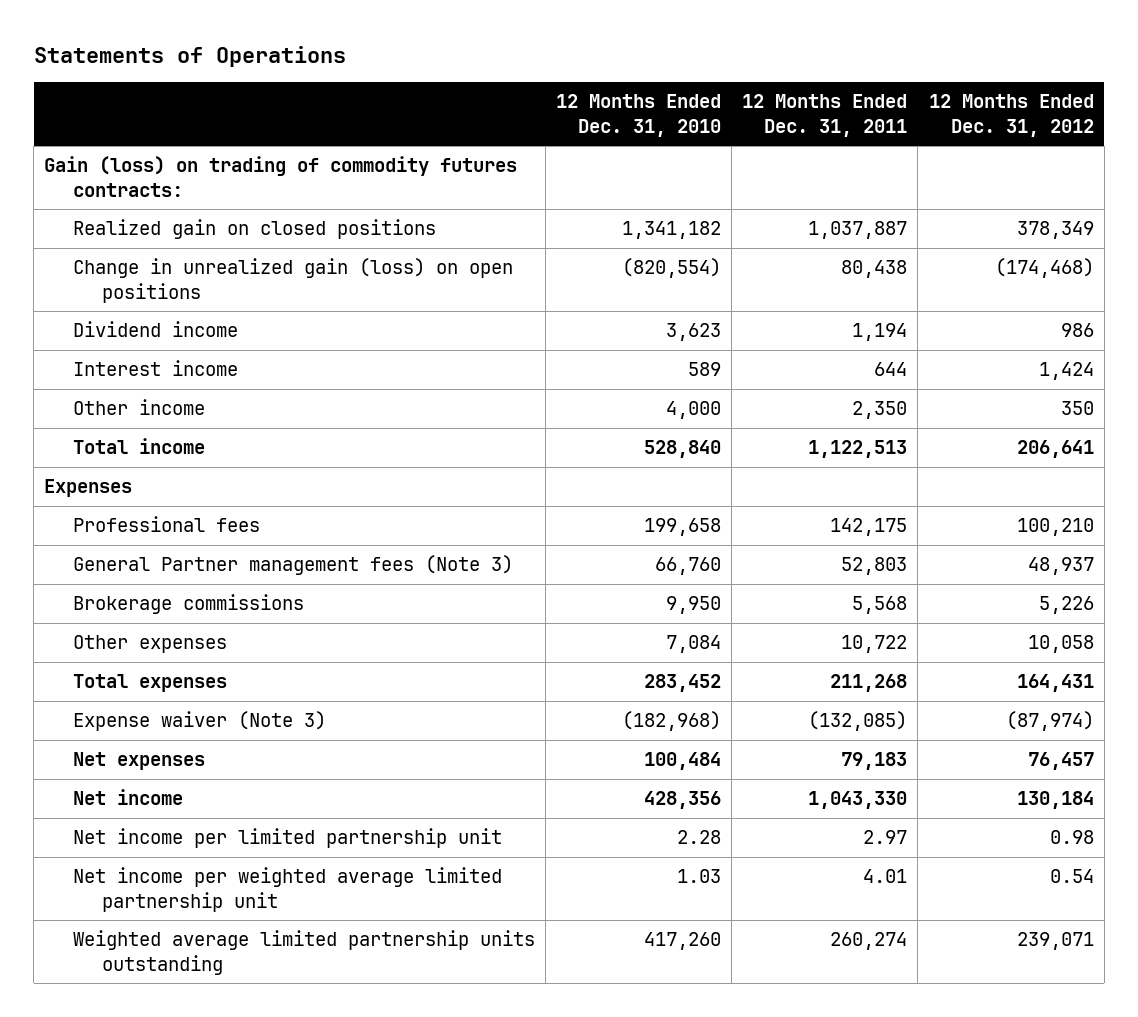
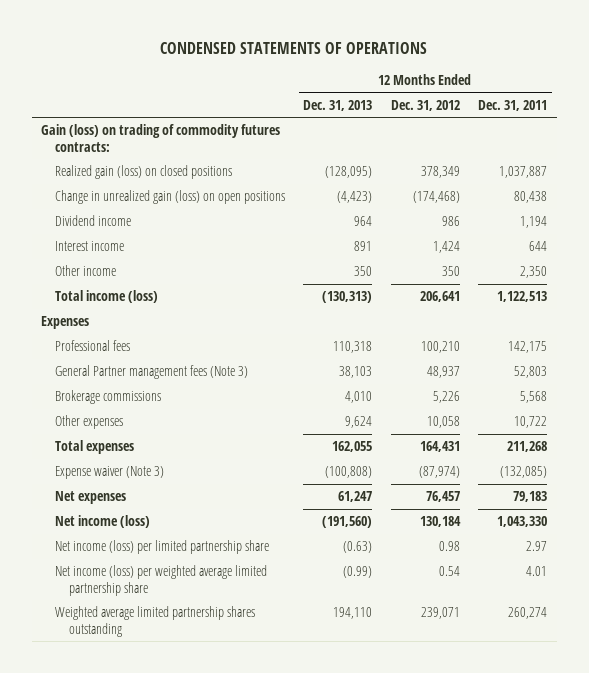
[33,46,346,68] Statements of Operations -> [160,41,428,54] CONDENSED STATEMENTS OF OPERATIONS
[556,94,722,137] 12 Months Ended Dec. 31, 2010 -> none
none -> [303,99,373,111] Dec. 31, 2013
[72,219,436,240] Realized gain on closed positions -> [55,165,233,180] Realized gain (loss) on closed positions
[72,438,205,455] Total income -> [55,290,159,304] Total income (loss)
[72,789,183,806] Net income -> [55,515,151,529] Net income (loss)
[72,828,502,849] Net income per limited partnership unit -> [55,540,270,555] Net income (loss) per limited partnership share
[72,867,502,912] Net income per weighted average limited partnership unit -> [55,565,268,596] Net income (loss) per weighted average limited partnership share
[72,930,535,975] Weighted average limited partnership units outstanding -> [55,606,256,637] Weighted average limited partnership shares outstanding

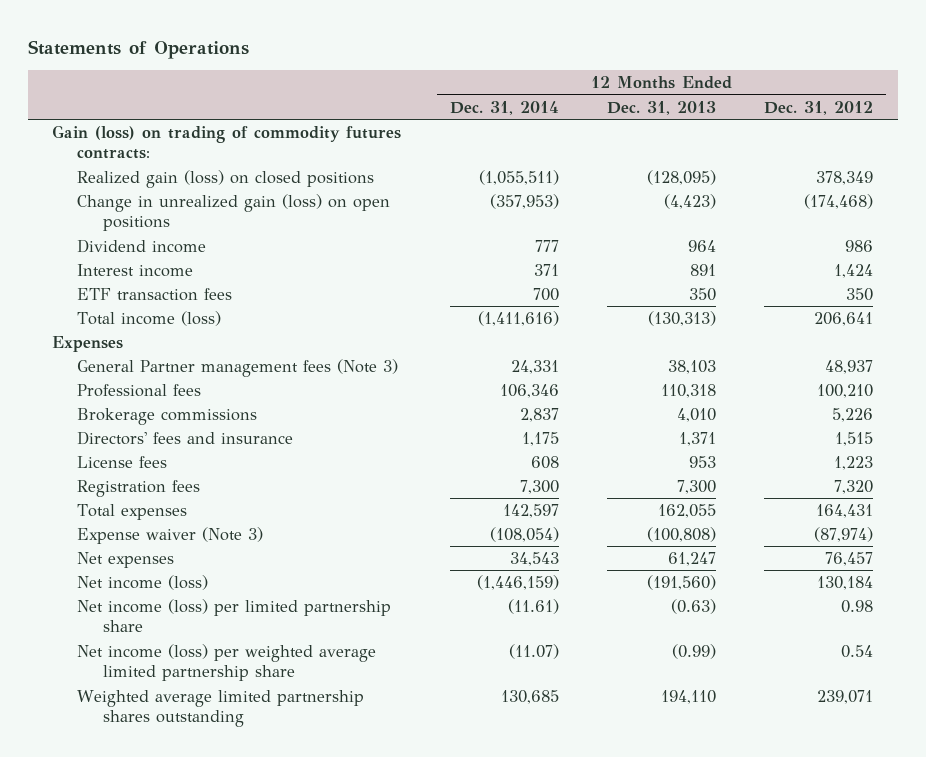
[160,41,428,54] CONDENSED STATEMENTS OF OPERATIONS -> [27,39,249,59] Statements of Operations
[478,99,548,111] Dec. 31, 2011 -> none
none -> [449,100,559,115] Dec. 31, 2014
[55,265,117,277] Other income -> [77,287,233,301] ETF transaction fees
[55,340,131,352] Professional fees -> [77,383,202,397] Professional fees
[55,415,124,430] Other expenses -> none
none -> [77,430,294,445] Directors' fees and insurance
none -> [77,455,168,468] License fees
none -> [77,479,201,497] Registration fees

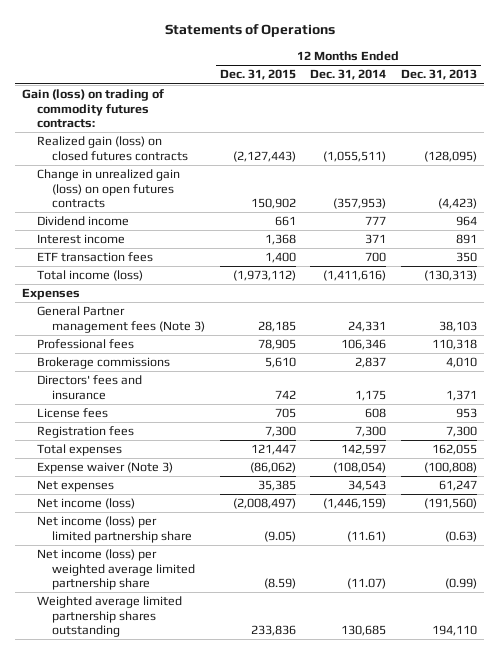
[764,100,874,115] Dec. 31, 2012 -> none
none -> [219,69,296,81] Dec. 31, 2015
[77,169,375,188] Realized gain (loss) on closed positions -> [37,136,189,161] Realized gain (loss) on closed futures contracts
[77,193,391,232] Change in unrealized gain (loss) on open positions -> [37,169,181,209] Change in unrealized gain (loss) on open futures contracts

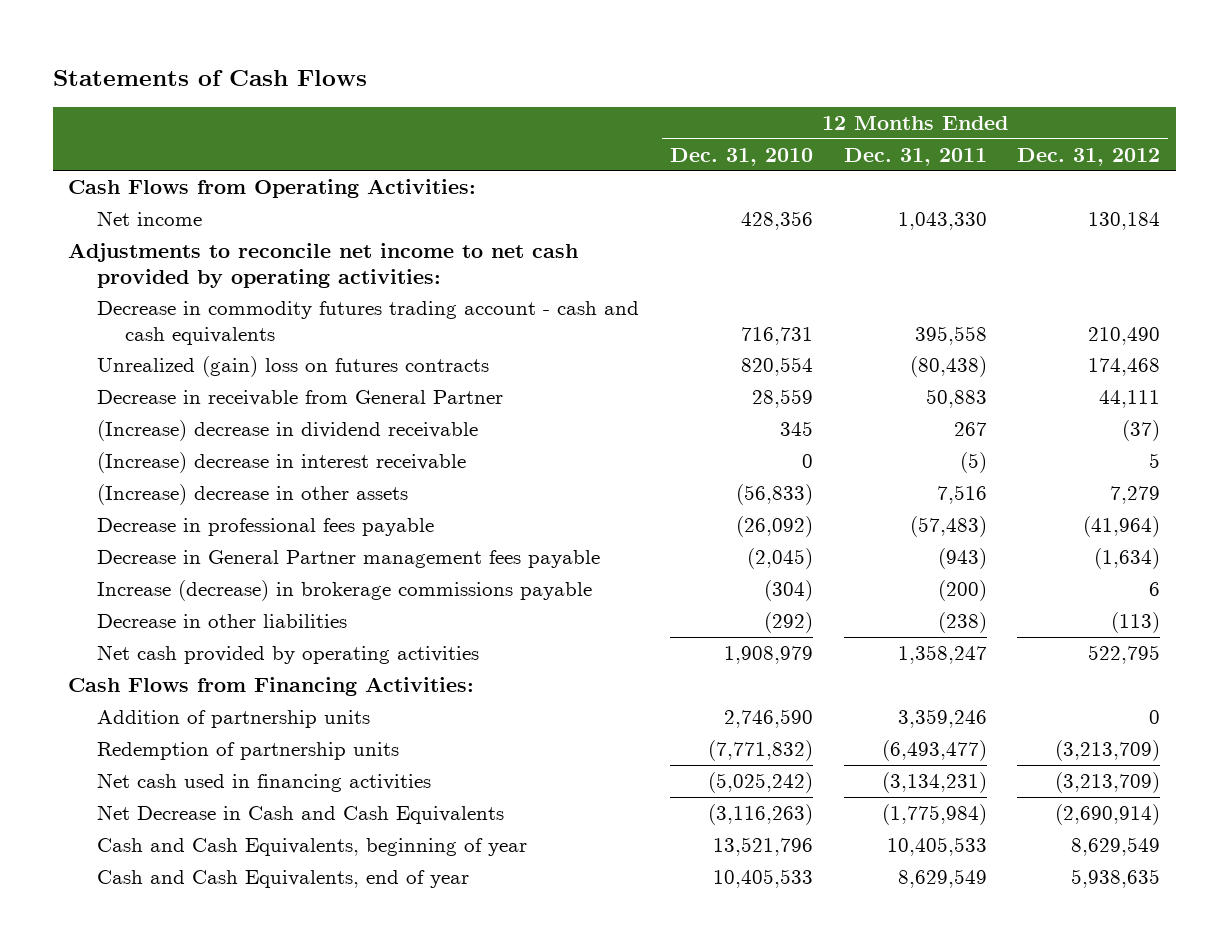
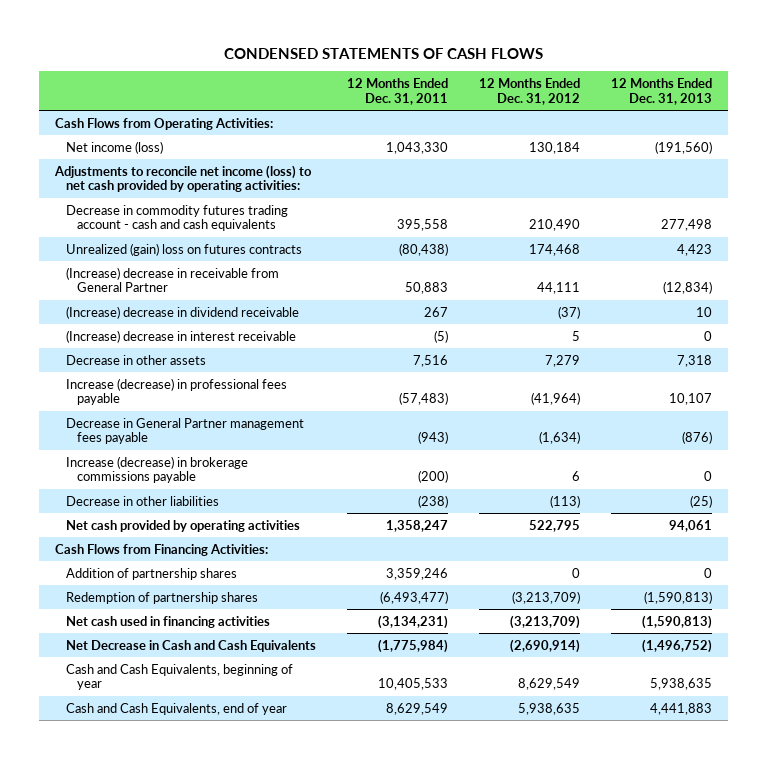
[52,69,367,86] Statements of Cash Flows -> [223,47,543,59] CONDENSED STATEMENTS OF CASH FLOWS
[669,147,813,166] Dec. 31, 2010 -> none
none -> [611,77,713,105] 12 Months Ended Dec. 31, 2013
[96,211,202,227] Net income -> [65,140,163,154] Net income (loss)
[68,243,579,288] Adjustments to reconcile net income to net cash provided by operating activities: -> [53,164,312,193] Adjustments to reconcile net income (loss) to net cash provided by operating activities:
[96,390,503,407] Decrease in receivable from General Partner -> [65,266,279,293] (Increase) decrease in receivable from General Partner
[96,484,408,506] (Increase) decrease in other assets -> [65,354,206,365] Decrease in other assets
[96,518,434,537] Decrease in professional fees payable -> [65,377,287,406] Increase (decrease) in professional fees payable
[96,710,370,729] Addition of partnership units -> [65,567,237,580] Addition of partnership shares
[96,742,399,761] Redemption of partnership units -> [65,591,258,604] Redemption of partnership shares

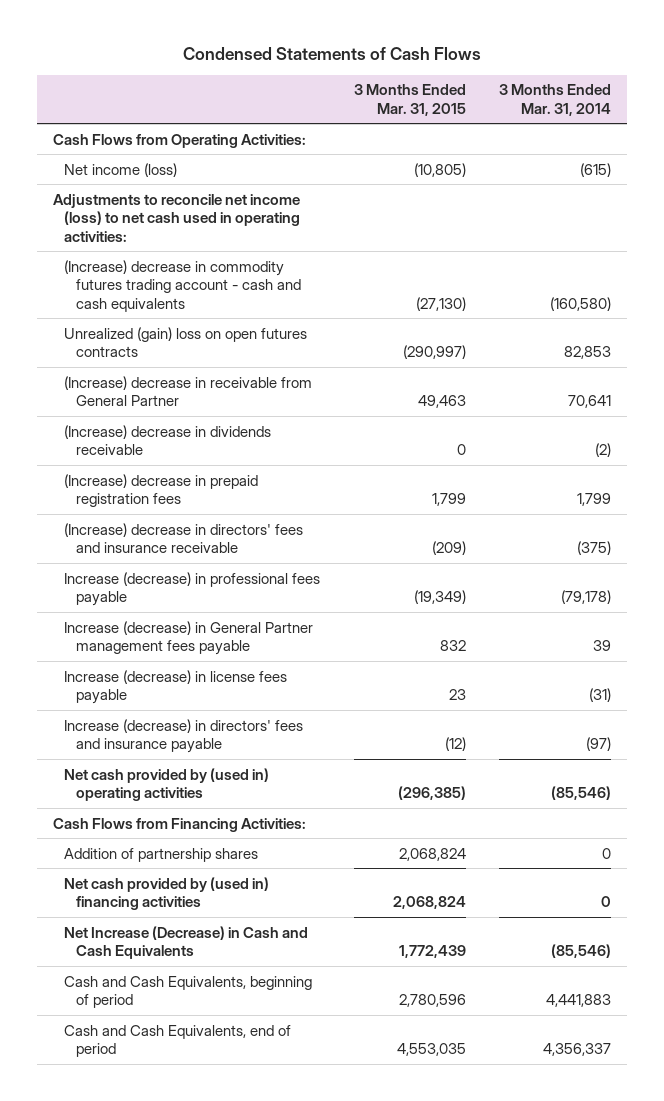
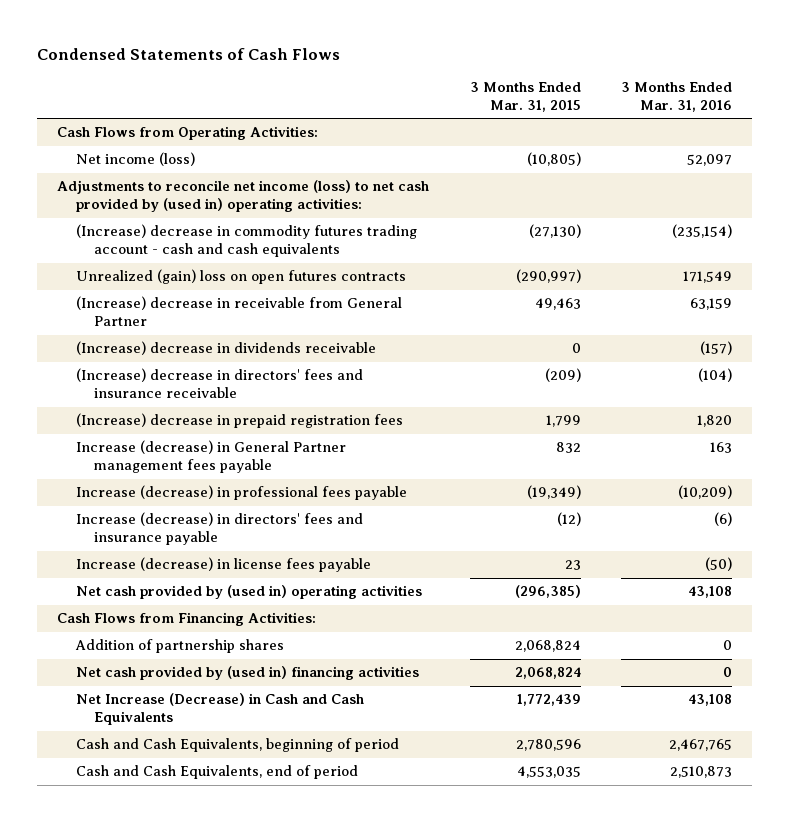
[498,84,611,116] 3 Months Ended Mar. 31, 2014 -> none
none -> [620,82,732,112] 3 Months Ended Mar. 31, 2016
[53,193,301,242] Adjustments to reconcile net income (loss) to net cash used in operating activities: -> [57,180,430,213] Adjustments to reconcile net income (loss) to net cash provided by (used in) operating activities:
[64,473,259,508] (Increase) decrease in prepaid registration fees -> [75,413,403,429] (Increase) decrease in prepaid registration fees
[64,571,321,607] Increase (decrease) in professional fees payable -> [75,485,407,501] Increase (decrease) in professional fees payable
[64,669,288,705] Increase (decrease) in license fees payable -> [75,557,371,573] Increase (decrease) in license fees payable

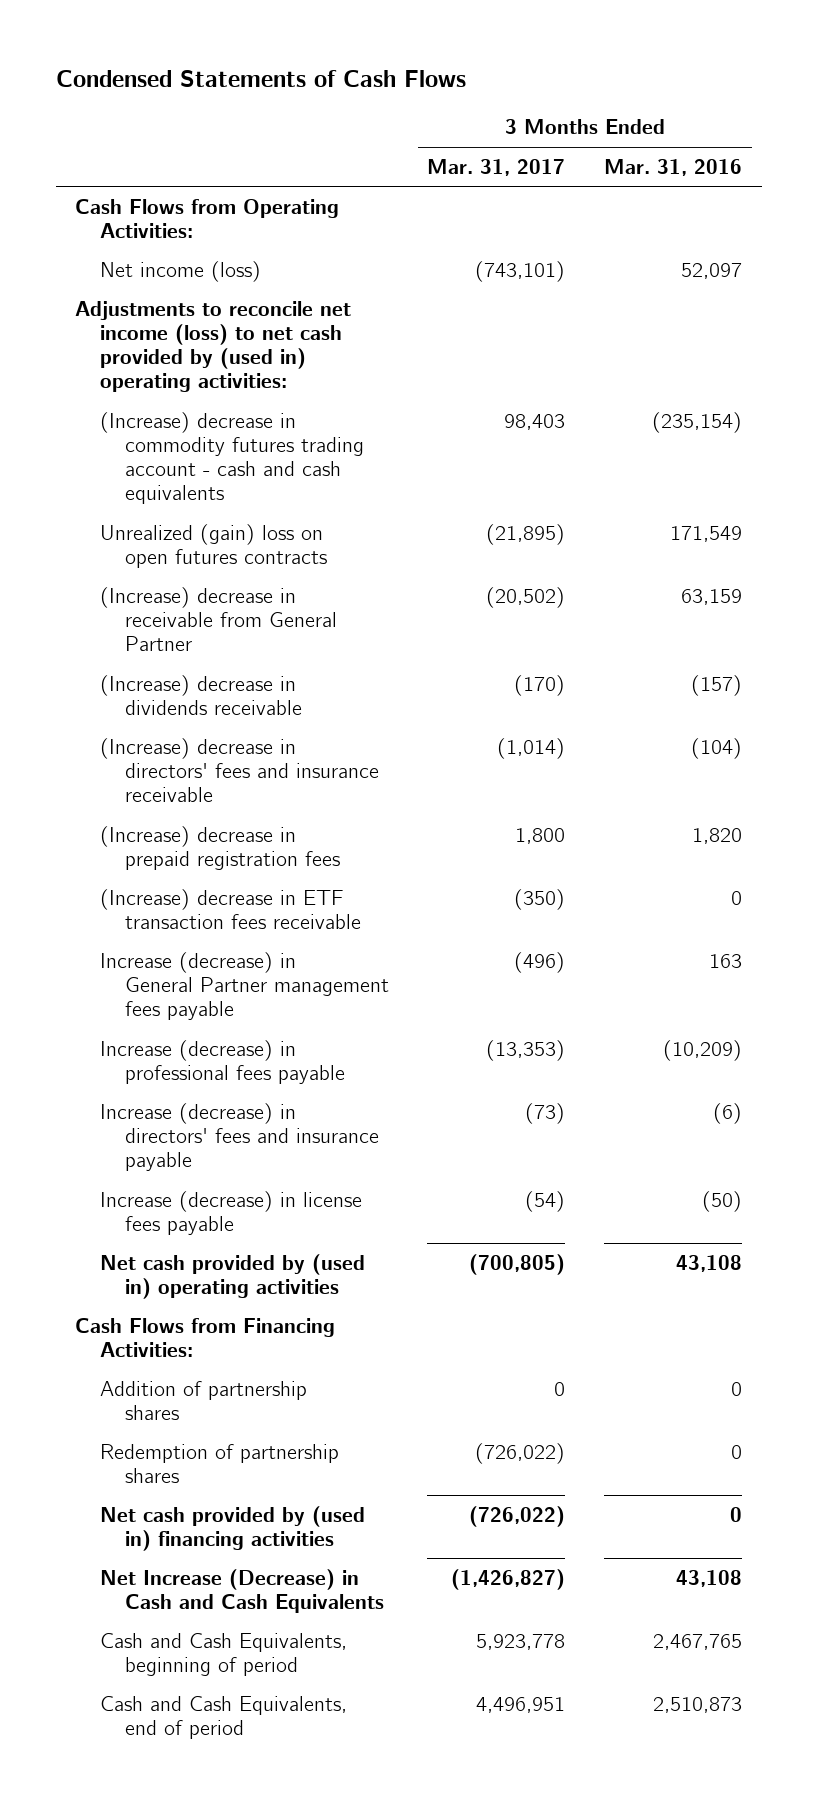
[469,82,581,112] 3 Months Ended Mar. 31, 2015 -> none
none -> [427,158,566,176] Mar. 31, 2017
none -> [99,888,361,929] (Increase) decrease in ETF transaction fees receivable
none -> [99,1443,339,1483] Redemption of partnership shares

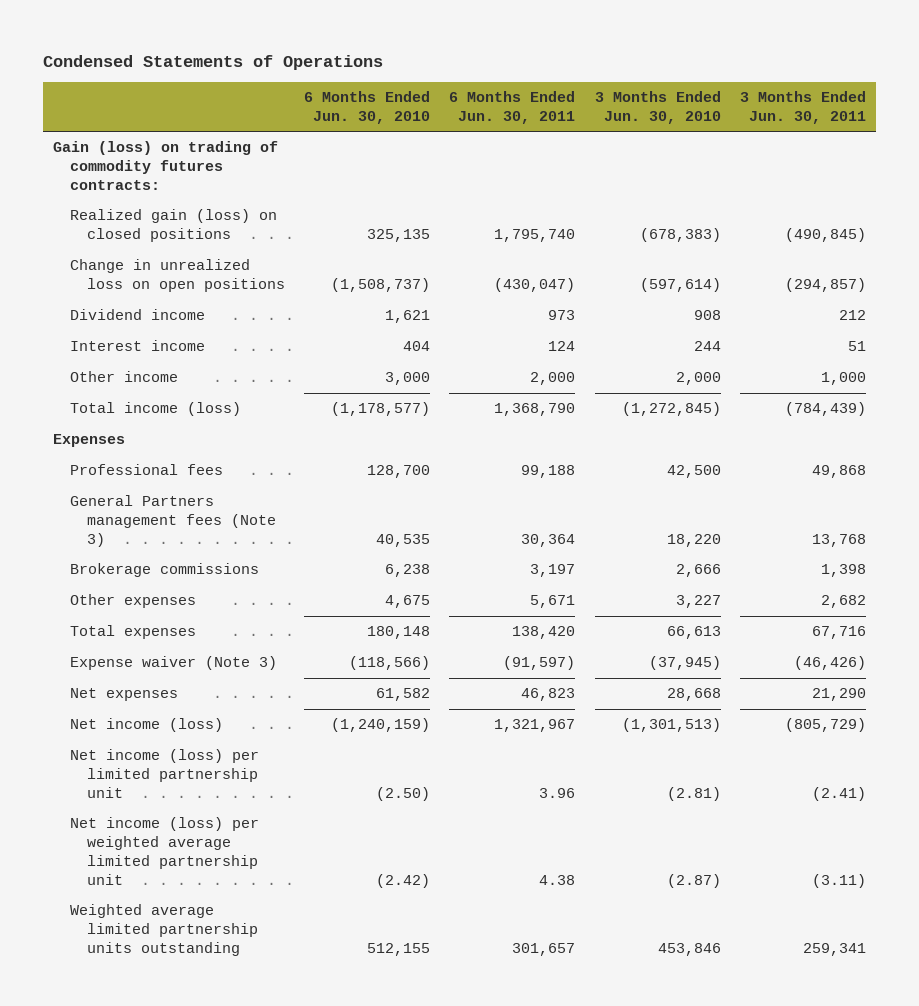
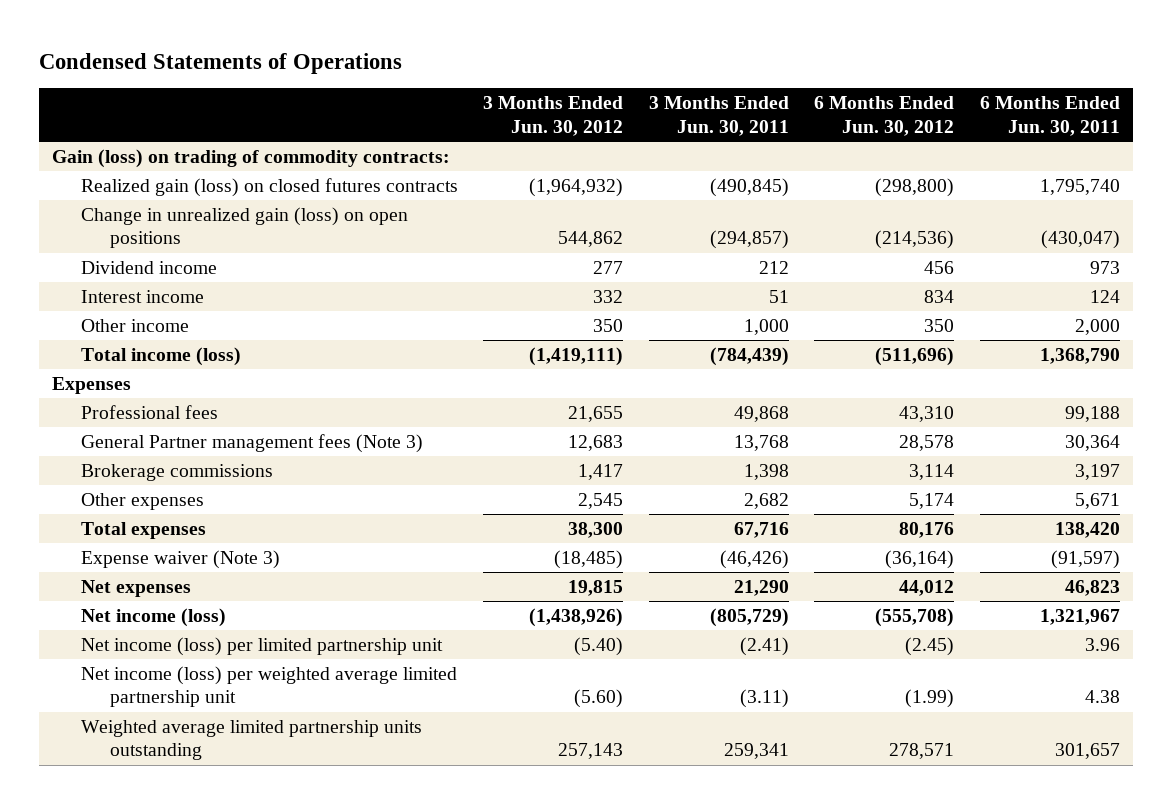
[304,90,431,124] 6 Months Ended Jun. 30, 2010 -> none
[594,90,721,124] 3 Months Ended Jun. 30, 2010 -> none
none -> [483,96,624,136] 3 Months Ended Jun. 30, 2012
none -> [814,96,955,136] 6 Months Ended Jun. 30, 2012
[53,141,279,190] Gain (loss) on trading of commodity futures contracts: -> [51,149,450,169] Gain (loss) on trading of commodity contracts:
[69,209,277,243] Realized gain (loss) on closed positions -> [80,178,458,198] Realized gain (loss) on closed futures contracts
[69,259,285,293] Change in unrealized loss on open positions -> [80,207,408,249] Change in unrealized gain (loss) on open positions
[69,495,276,547] General Partners management fees (Note 3) -> [80,434,423,454] General Partner management fees (Note 3)

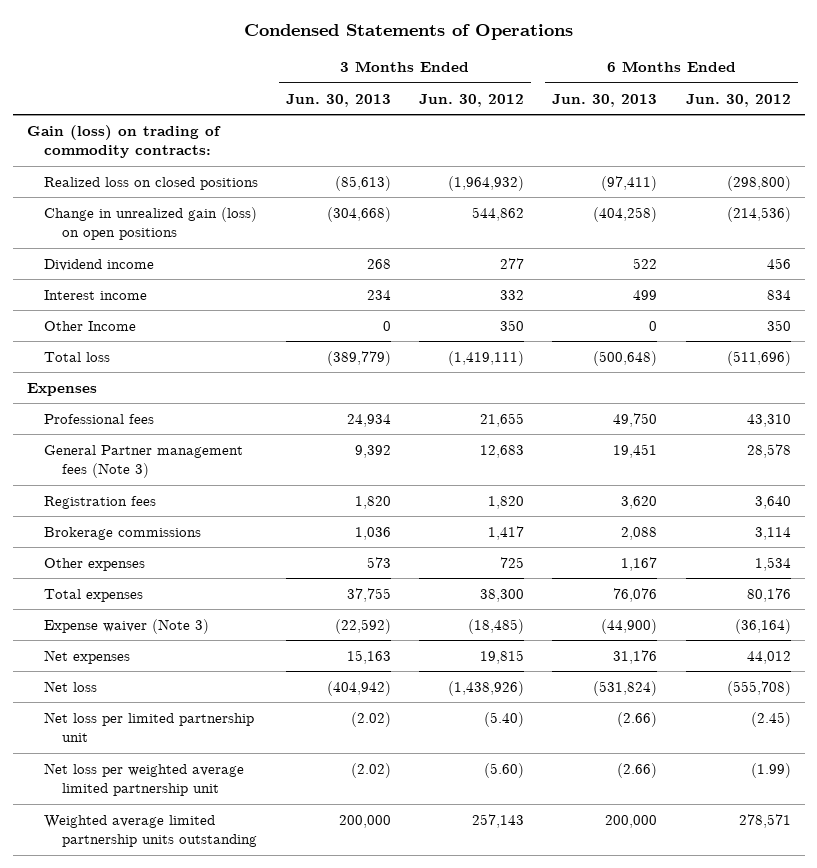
[648,96,789,136] 3 Months Ended Jun. 30, 2011 -> none
[980,96,1121,136] 6 Months Ended Jun. 30, 2011 -> none
none -> [286,93,392,107] Jun. 30, 2013
none -> [552,93,658,107] Jun. 30, 2013
[80,178,458,198] Realized gain (loss) on closed futures contracts -> [44,176,259,190] Realized loss on closed positions
[80,319,189,333] Other income -> [44,320,137,331] Other Income
[80,347,241,367] Total income (loss) -> [44,351,111,362] Total loss
none -> [44,495,157,509] Registration fees
[578,493,624,510] 2,545 -> [500,556,525,568] 725
[909,493,955,510] 5,174 -> [754,556,791,571] 1,534
[80,608,226,628] Net income (loss) -> [44,680,98,692] Net loss
[80,637,443,657] Net income (loss) per limited partnership unit -> [44,711,255,743] Net loss per limited partnership unit
[80,666,457,708] Net income (loss) per weighted average limited partnership unit -> [44,762,245,797] Net loss per weighted average limited partnership unit

